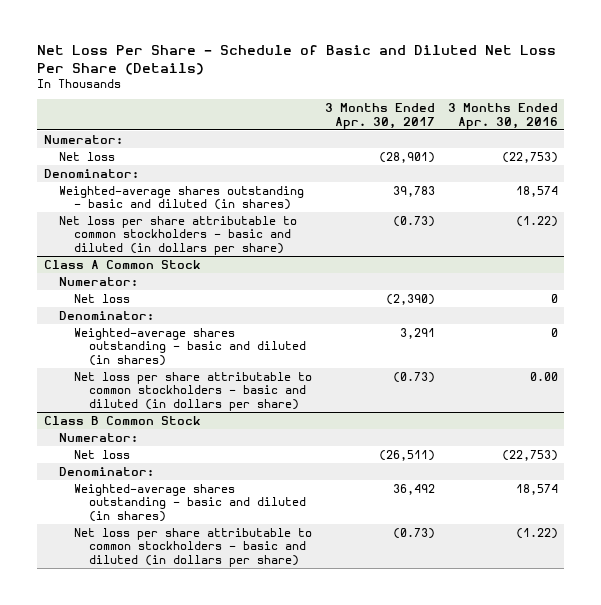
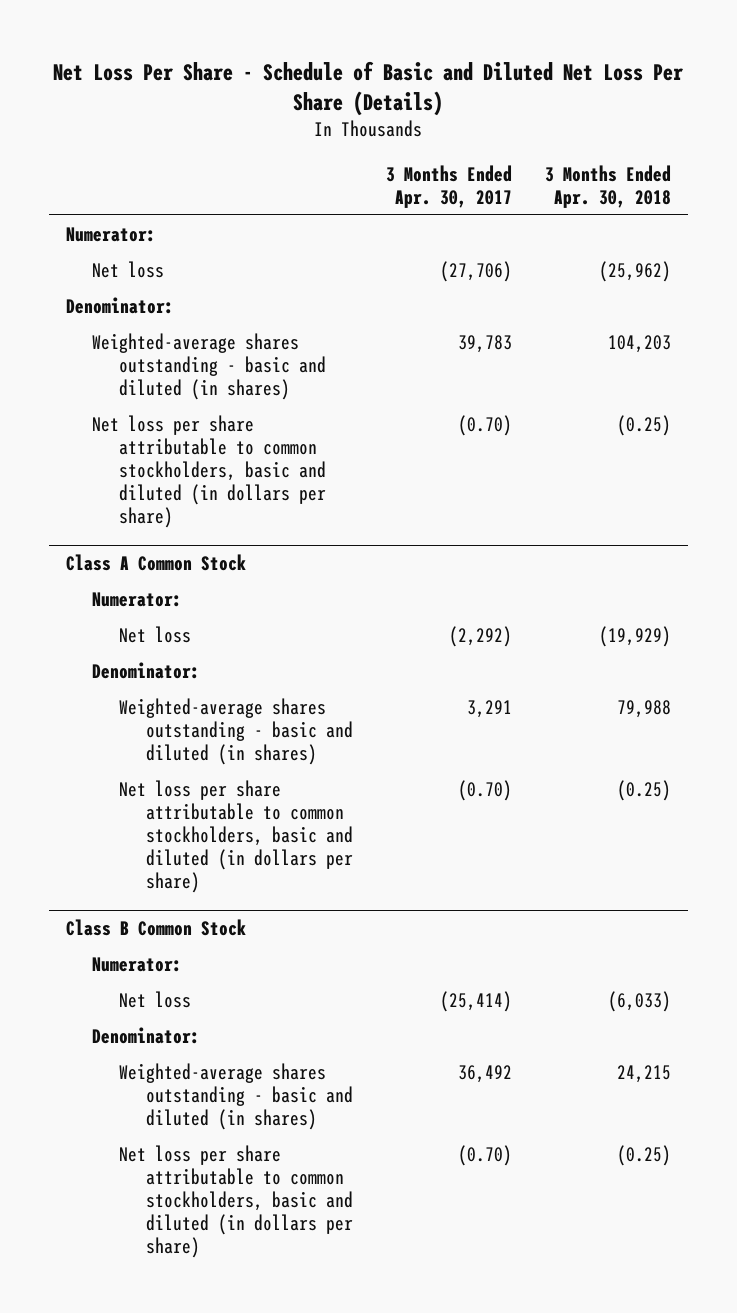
[447,103,558,129] 3 Months Ended Apr. 30, 2016 -> none
none -> [545,164,672,208] 3 Months Ended Apr. 30, 2018
[378,151,435,163] (28,901) -> [439,260,512,282] (27,706)
[58,215,297,255] Net loss per share attributable to common stockholders - basic and diluted (in dollars per share) -> [92,414,326,528] Net loss per share attributable to common stockholders, basic and diluted (in dollars per share)
[392,215,435,227] (0.73) -> [457,414,512,436] (0.70)
[385,293,435,305] (2,390) -> [448,625,512,647] (2,292)
[73,371,312,411] Net loss per share attributable to common stockholders - basic and diluted (in dollars per share) -> [118,779,353,893] Net loss per share attributable to common stockholders, basic and diluted (in dollars per share)
[392,371,435,383] (0.73) -> [457,779,512,801] (0.70)
[378,449,435,461] (26,511) -> [439,990,512,1012] (25,414)
[73,527,312,567] Net loss per share attributable to common stockholders - basic and diluted (in dollars per share) -> [118,1144,353,1258] Net loss per share attributable to common stockholders, basic and diluted (in dollars per share)
[392,527,435,539] (0.73) -> [457,1144,512,1166] (0.70)

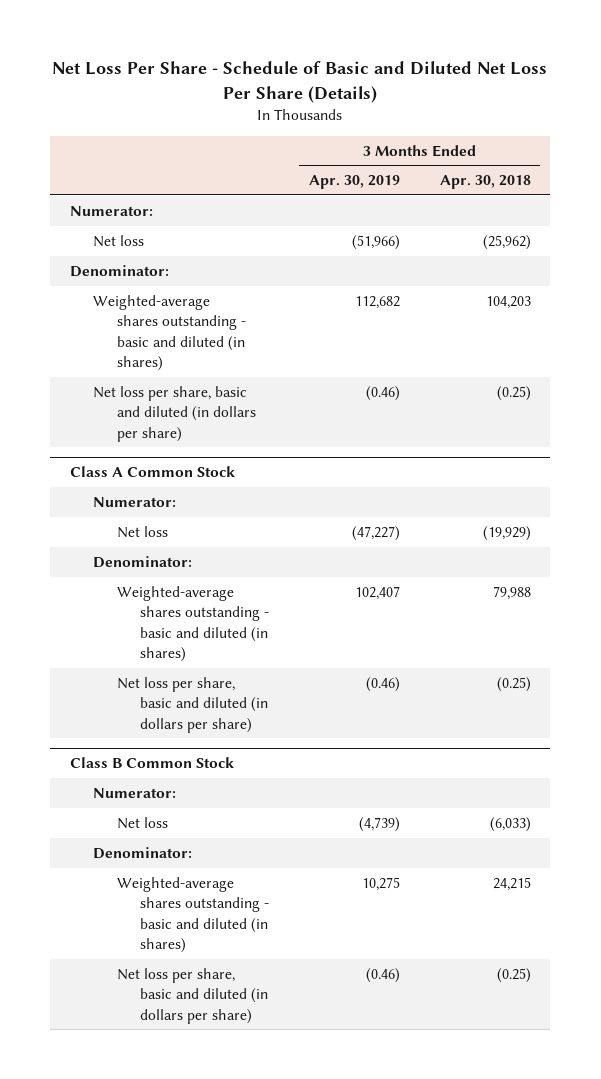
[385,164,512,208] 3 Months Ended Apr. 30, 2017 -> none
none -> [308,175,400,190] Apr. 30, 2019
[92,414,326,528] Net loss per share attributable to common stockholders, basic and diluted (in dollars per share) -> [93,385,256,442] Net loss per share, basic and diluted (in dollars per share)
[118,779,353,893] Net loss per share attributable to common stockholders, basic and diluted (in dollars per share) -> [116,676,268,733] Net loss per share, basic and diluted (in dollars per share)
[118,1144,353,1258] Net loss per share attributable to common stockholders, basic and diluted (in dollars per share) -> [116,967,268,1024] Net loss per share, basic and diluted (in dollars per share)

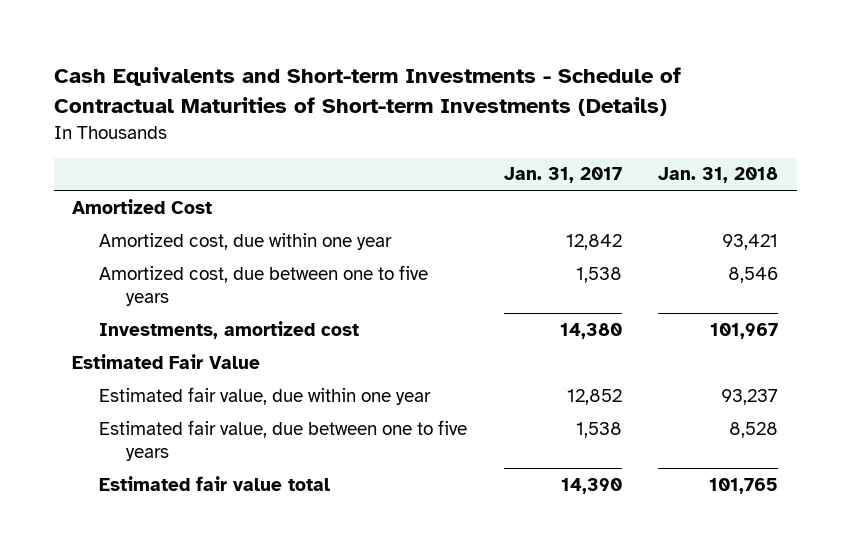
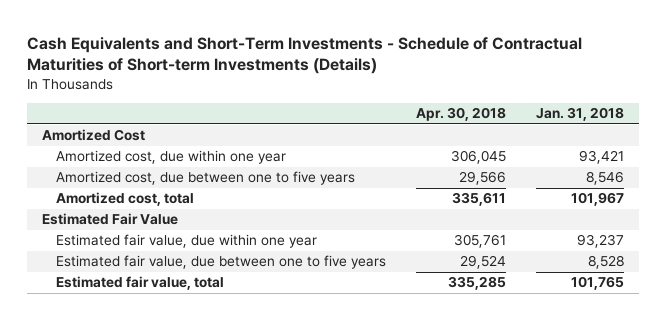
[53,67,681,116] Cash Equivalents and Short-term Investments - Schedule of Contractual Maturities of Short-term Investments (Details) -> [27,36,583,75] Cash Equivalents and Short-Term Investments - Schedule of Contractual Maturities of Short-term Investments (Details)
[503,167,622,184] Jan. 31, 2017 -> none
none -> [416,107,507,122] Apr. 30, 2018
[99,320,360,339] Investments, amortized cost -> [56,192,195,207] Amortized cost, total
[99,475,331,491] Estimated fair value total -> [56,276,225,291] Estimated fair value, total

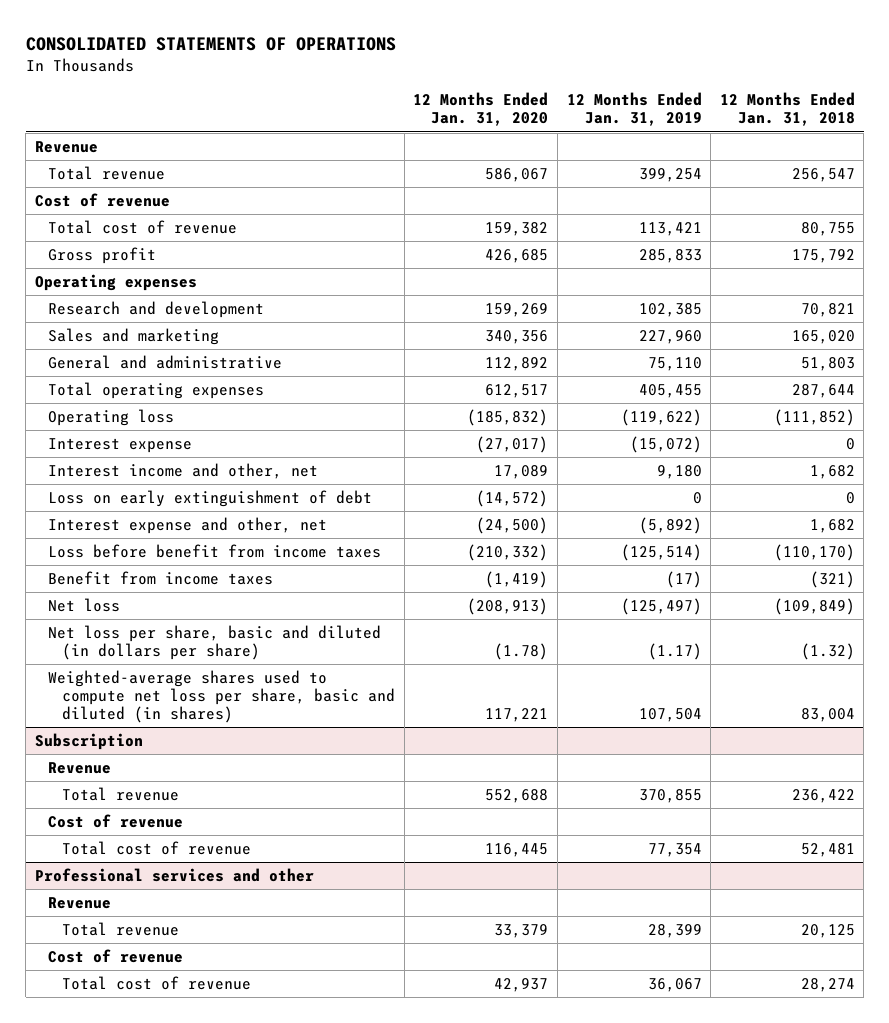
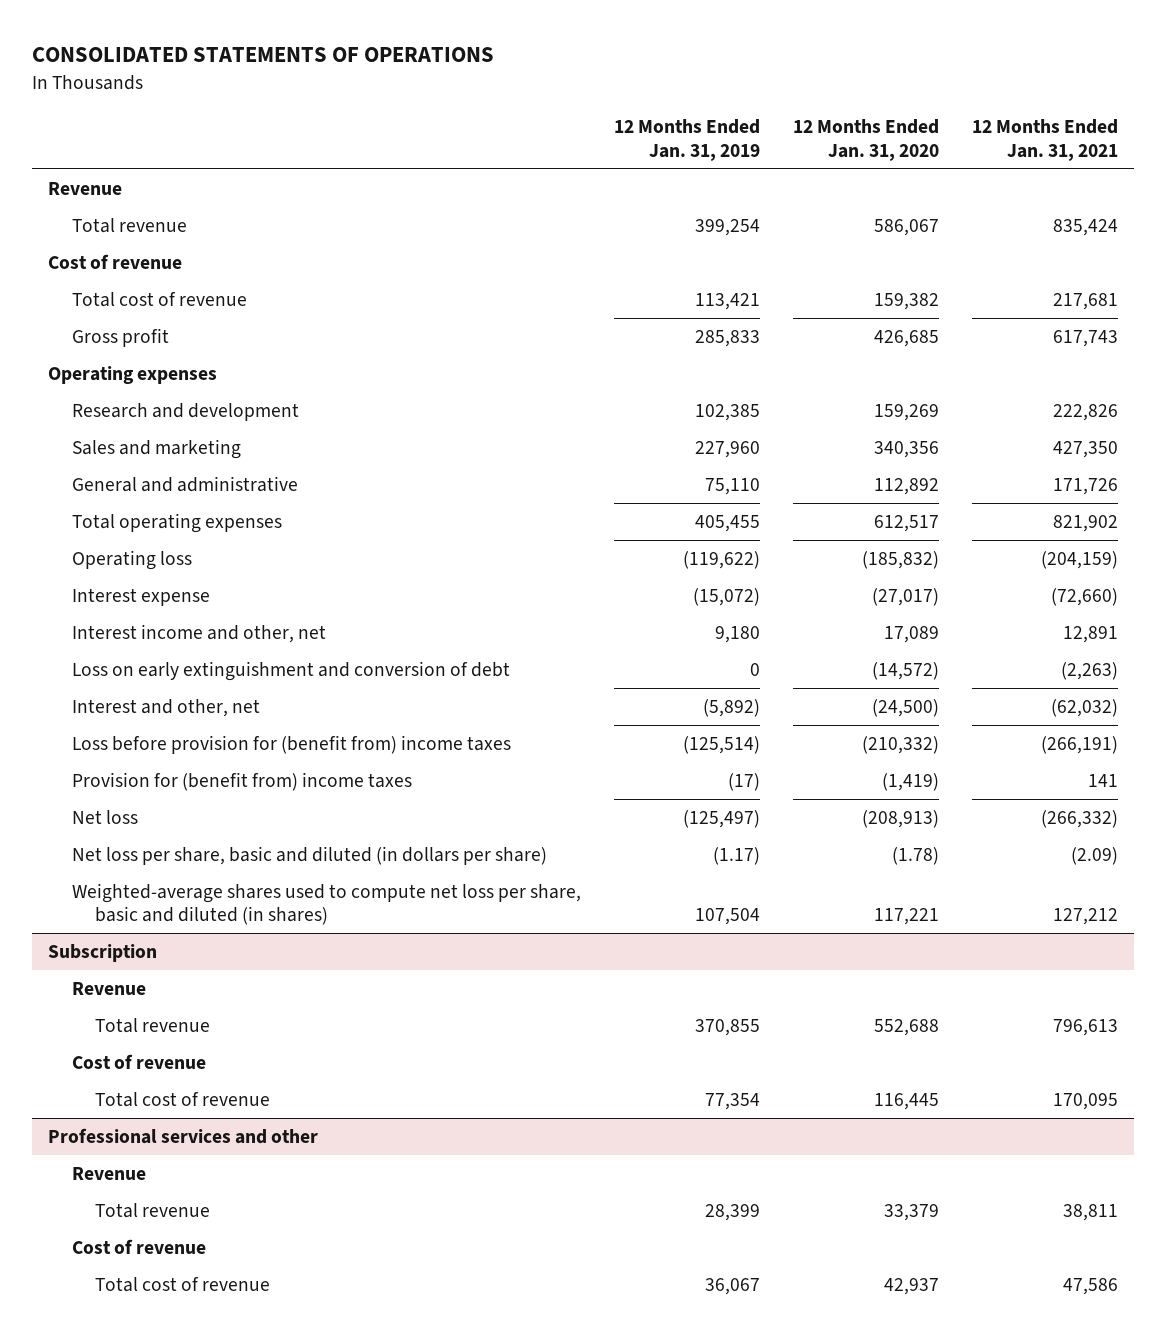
[719,92,855,127] 12 Months Ended Jan. 31, 2018 -> none
none -> [971,119,1118,162] 12 Months Ended Jan. 31, 2021
[48,490,373,508] Loss on early extinguishment of debt -> [71,660,510,681] Loss on early extinguishment and conversion of debt
[48,517,328,535] Interest expense and other, net -> [71,698,260,717] Interest and other, net
[48,544,382,559] Loss before benefit from income taxes -> [71,734,511,754] Loss before provision for (benefit from) income taxes
[48,571,274,586] Benefit from income taxes -> [71,771,412,791] Provision for (benefit from) income taxes

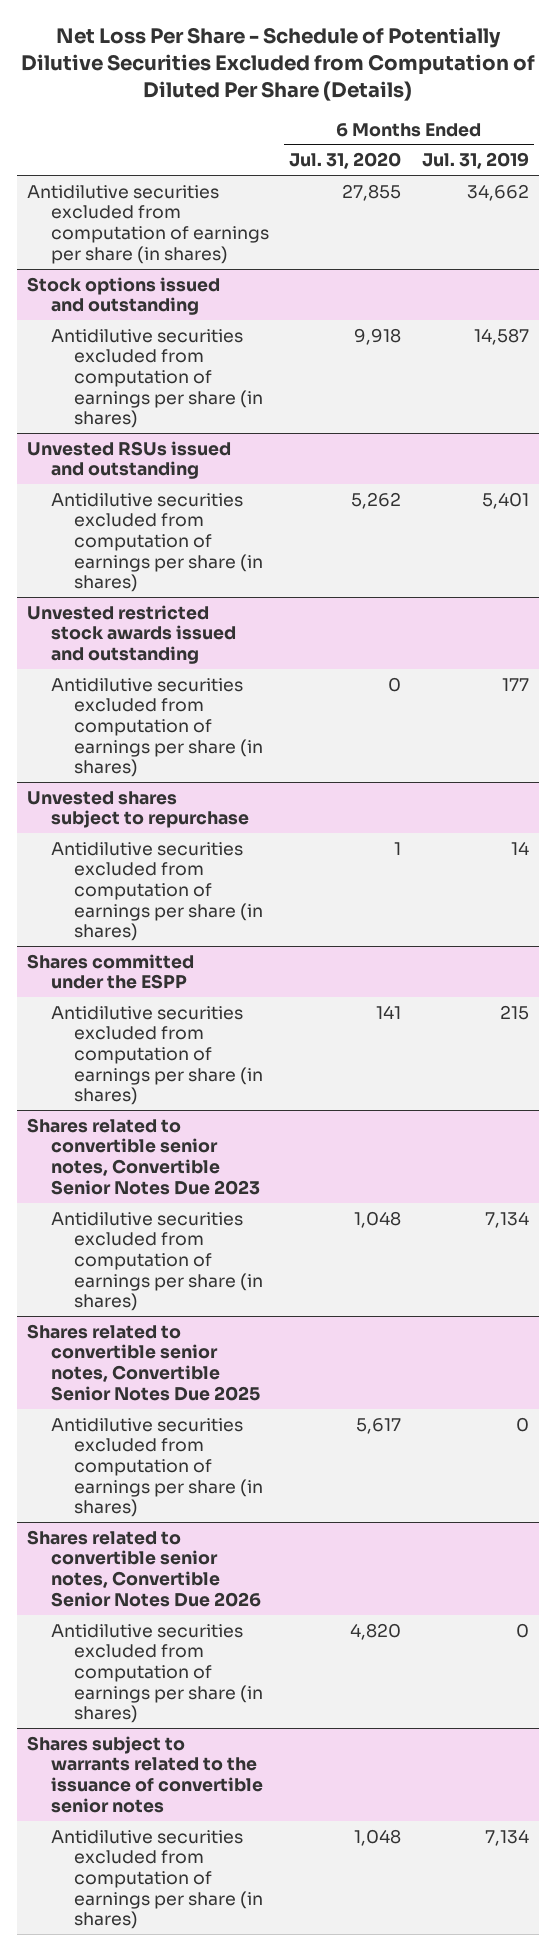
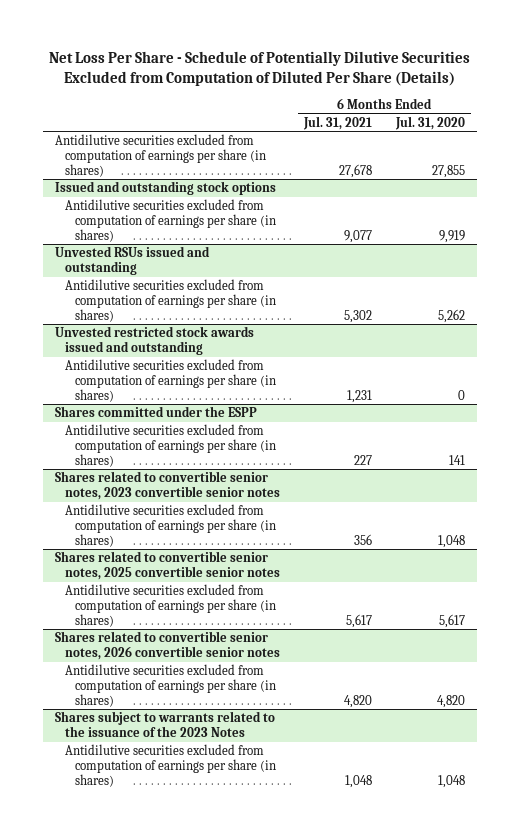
[421,152,529,170] Jul. 31, 2019 -> none
none -> [302,115,372,130] Jul. 31, 2021
[26,276,220,316] Stock options issued and outstanding -> [54,181,276,196] Issued and outstanding stock options
[354,327,402,345] 9,918 -> [438,229,465,243] 9,919
[26,790,249,829] Unvested shares subject to repurchase -> none
[50,841,264,942] Antidilutive securities excluded from computation of earnings per share (in shares) -> none
[26,1117,260,1195] Shares related to convertible senior notes, Convertible Senior Notes Due 2023 -> [54,471,281,501] Shares related to convertible senior notes, 2023 convertible senior notes
[26,1323,260,1401] Shares related to convertible senior notes, Convertible Senior Notes Due 2025 -> [54,551,281,581] Shares related to convertible senior notes, 2025 convertible senior notes
[26,1529,261,1607] Shares related to convertible senior notes, Convertible Senior Notes Due 2026 -> [54,631,281,661] Shares related to convertible senior notes, 2026 convertible senior notes
[26,1735,263,1813] Shares subject to warrants related to the issuance of convertible senior notes -> [54,711,275,738] Shares subject to warrants related to the issuance of the 2023 Notes

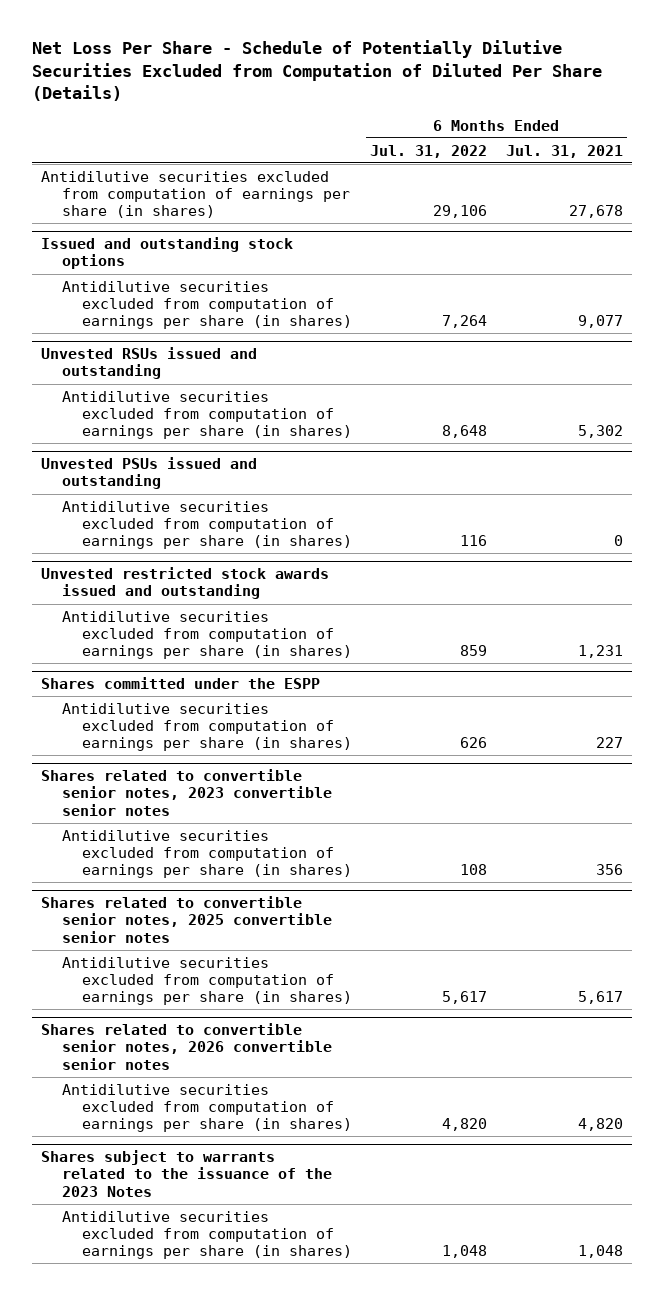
[394,115,465,130] Jul. 31, 2020 -> none
none -> [370,144,488,158] Jul. 31, 2022
none -> [41,457,258,490] Unvested PSUs issued and outstanding
none -> [61,500,352,550] Antidilutive securities excluded from computation of earnings per share (in shares)

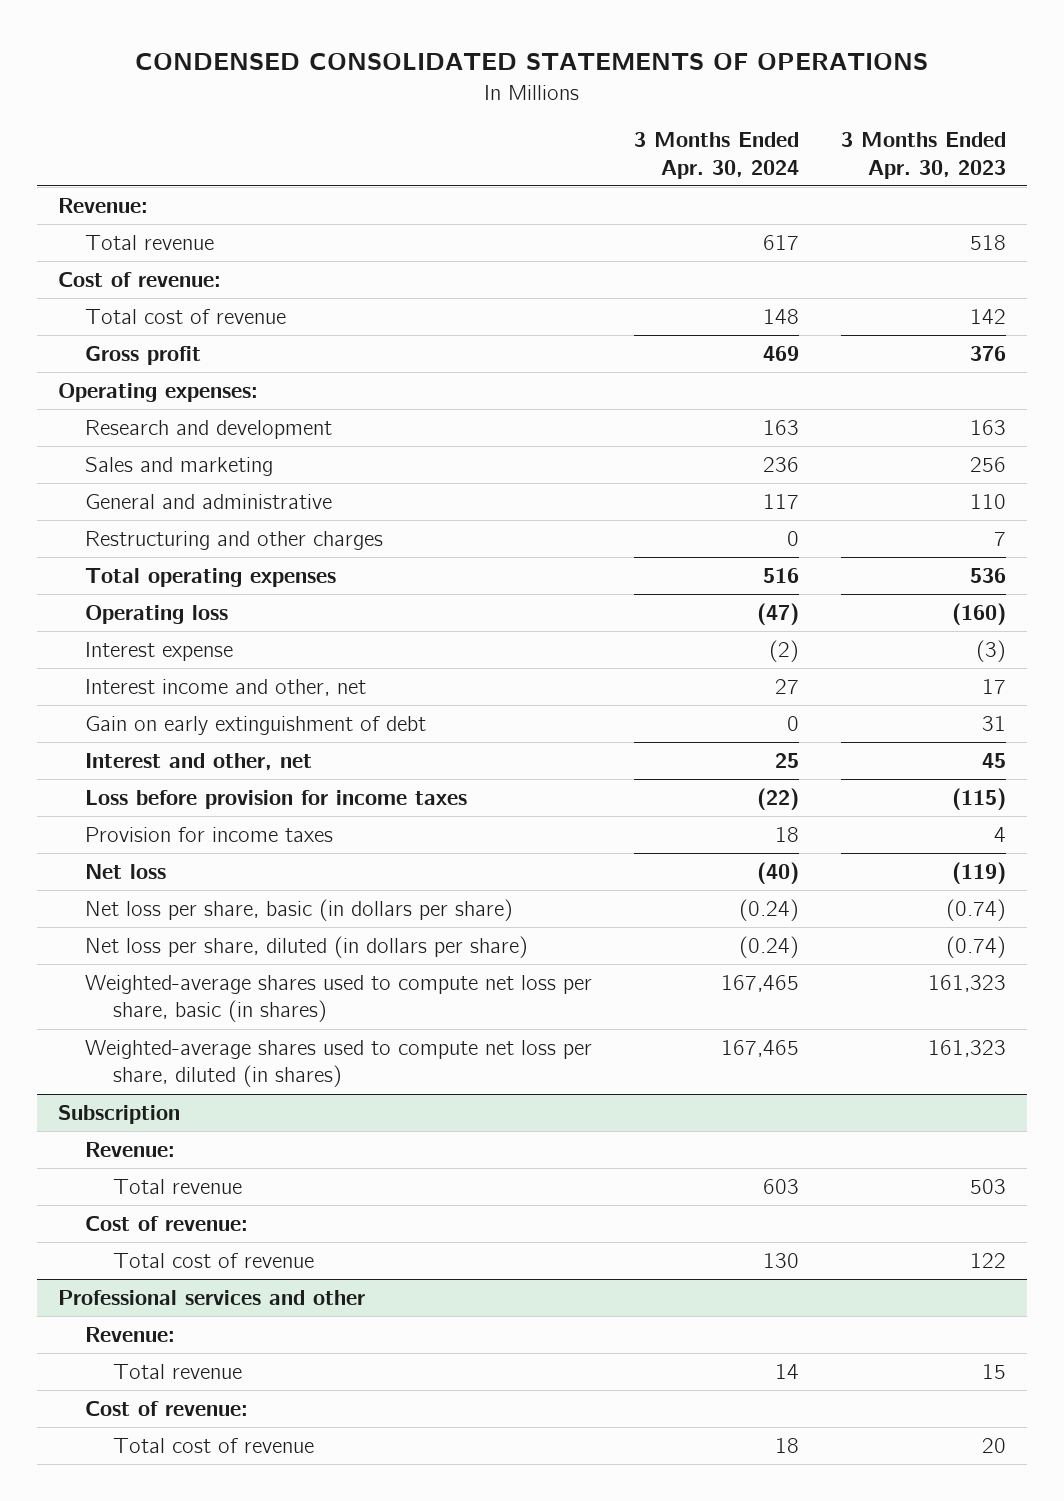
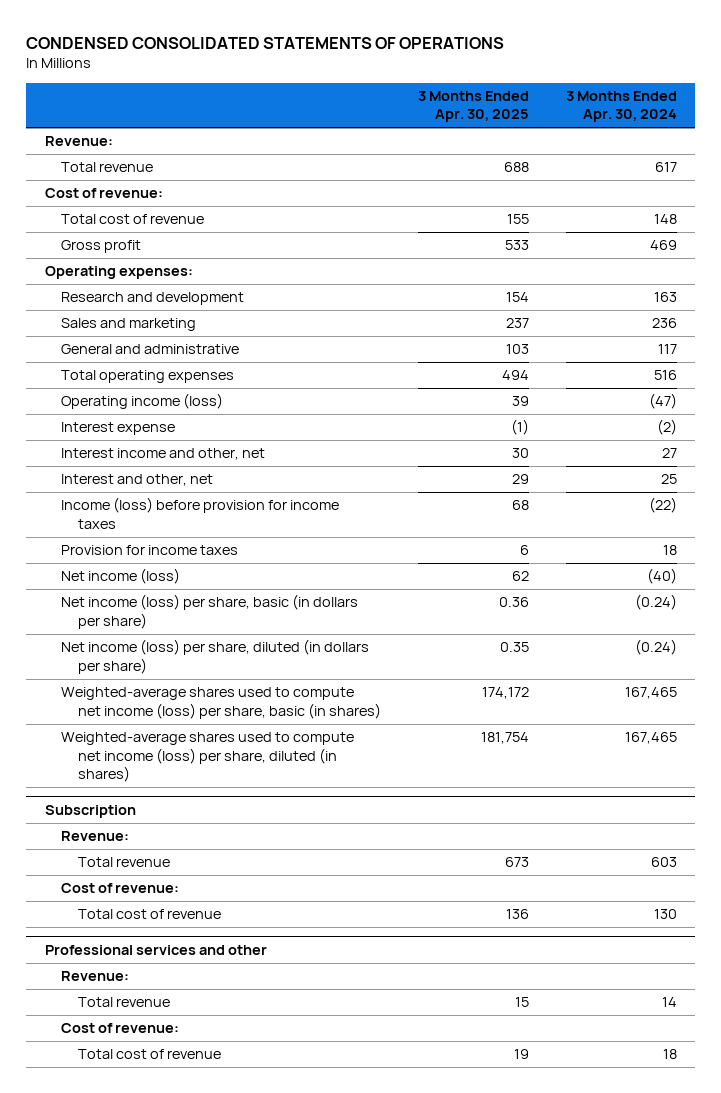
[841,132,1007,179] 3 Months Ended Apr. 30, 2023 -> none
none -> [417,90,529,123] 3 Months Ended Apr. 30, 2025
[85,531,384,551] Restructuring and other charges -> none
[85,605,229,625] Operating loss -> [61,393,224,410] Operating income (loss)
[85,716,427,736] Gain on early extinguishment of debt -> none
[85,790,468,810] Loss before provision for income taxes -> [61,497,340,529] Income (loss) before provision for income taxes
[85,864,167,880] Net loss -> [61,568,181,585] Net income (loss)
[85,899,514,922] Net loss per share, basic (in dollars per share) -> [61,594,359,629] Net income (loss) per share, basic (in dollars per share)
[85,936,529,959] Net loss per share, diluted (in dollars per share) -> [61,639,370,674] Net income (loss) per share, diluted (in dollars per share)
[85,975,593,1023] Weighted-average shares used to compute net loss per share, basic (in shares) -> [61,687,382,719] Weighted-average shares used to compute net income (loss) per share, basic (in shares)
[85,1040,593,1088] Weighted-average shares used to compute net loss per share, diluted (in shares) -> [61,732,355,783] Weighted-average shares used to compute net income (loss) per share, diluted (in shares)

